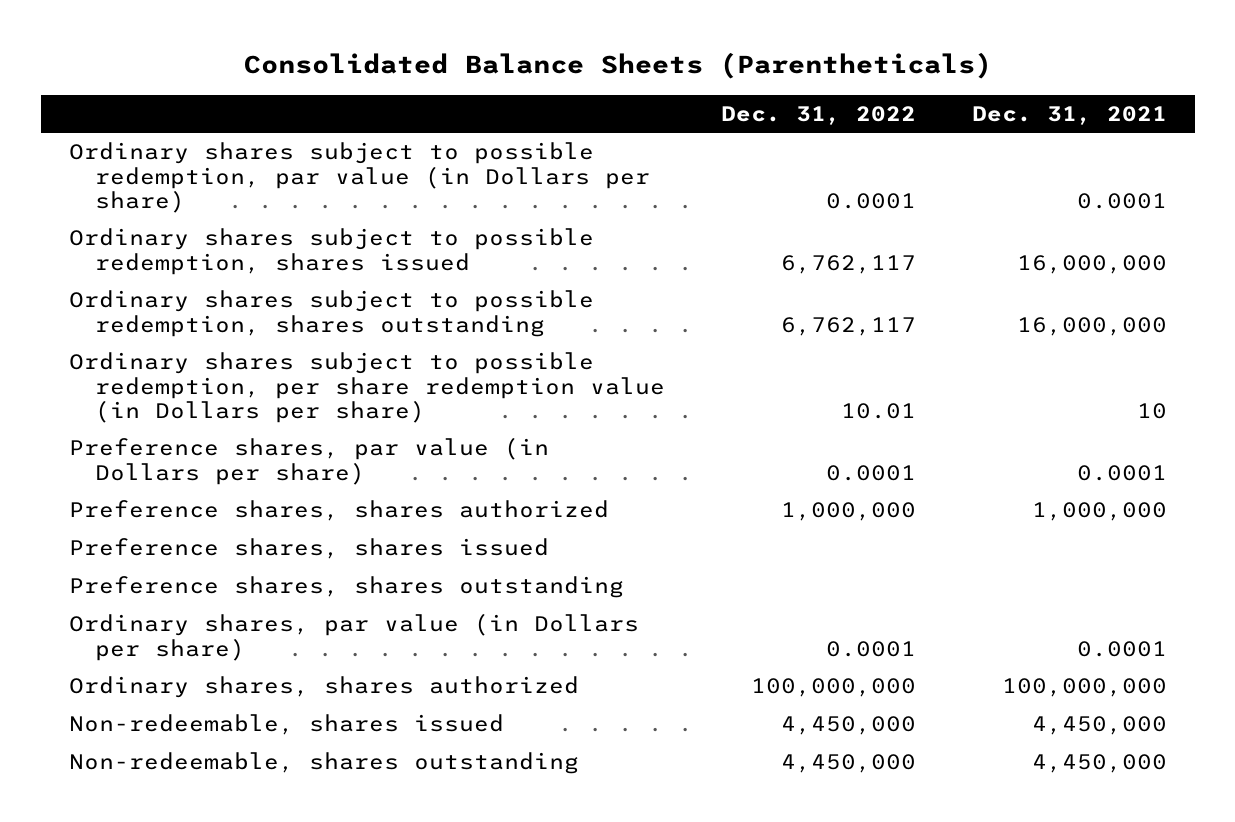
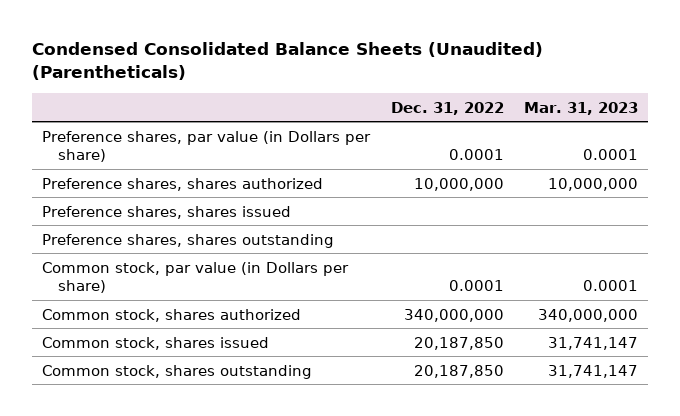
[243,52,992,80] Consolidated Balance Sheets (Parentheticals) -> [31,42,543,81] Condensed Consolidated Balance Sheets (Unaudited) (Parentheticals)
[971,105,1167,125] Dec. 31, 2021 -> none
none -> [523,101,638,115] Mar. 31, 2023
[68,142,650,213] Ordinary shares subject to possible redemption, par value (in Dollars per share) -> none
[68,228,594,275] Ordinary shares subject to possible redemption, shares issued -> none
[68,290,594,337] Ordinary shares subject to possible redemption, shares outstanding -> none
[68,352,665,423] Ordinary shares subject to possible redemption, per share redemption value (in Dollars per share) -> none
[780,502,916,522] 1,000,000 -> [413,177,504,191] 10,000,000
[68,613,639,661] Ordinary shares, par value (in Dollars per share) -> [42,261,350,294] Common stock, par value (in Dollars per share)
[68,676,579,699] Ordinary shares, shares authorized -> [42,308,302,322] Common stock, shares authorized
[750,678,916,698] 100,000,000 -> [403,308,504,322] 340,000,000
[68,714,504,736] Non-redeemable, shares issued -> [42,336,270,350] Common stock, shares issued
[780,716,916,736] 4,450,000 -> [413,336,504,350] 20,187,850
[68,752,579,775] Non-redeemable, shares outstanding -> [42,364,313,379] Common stock, shares outstanding
[780,754,916,774] 4,450,000 -> [413,364,504,378] 20,187,850

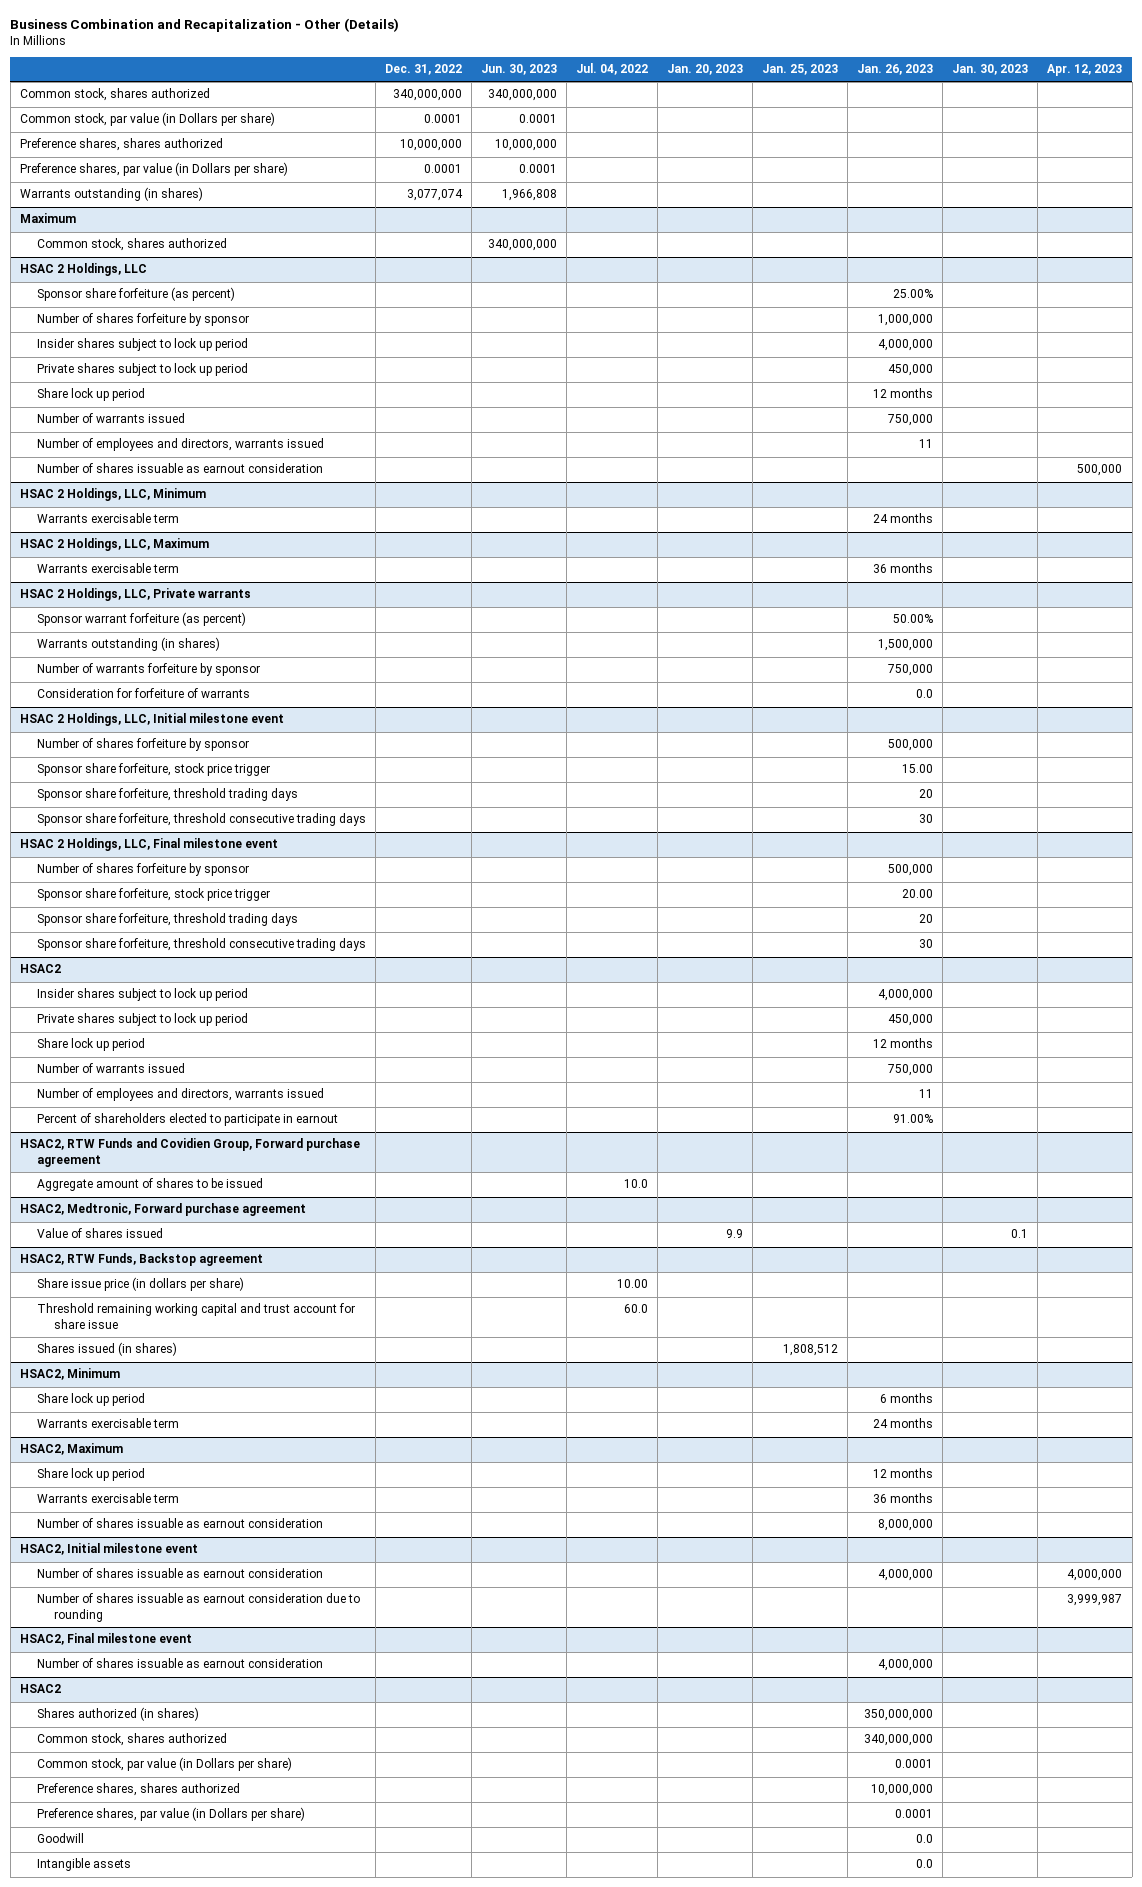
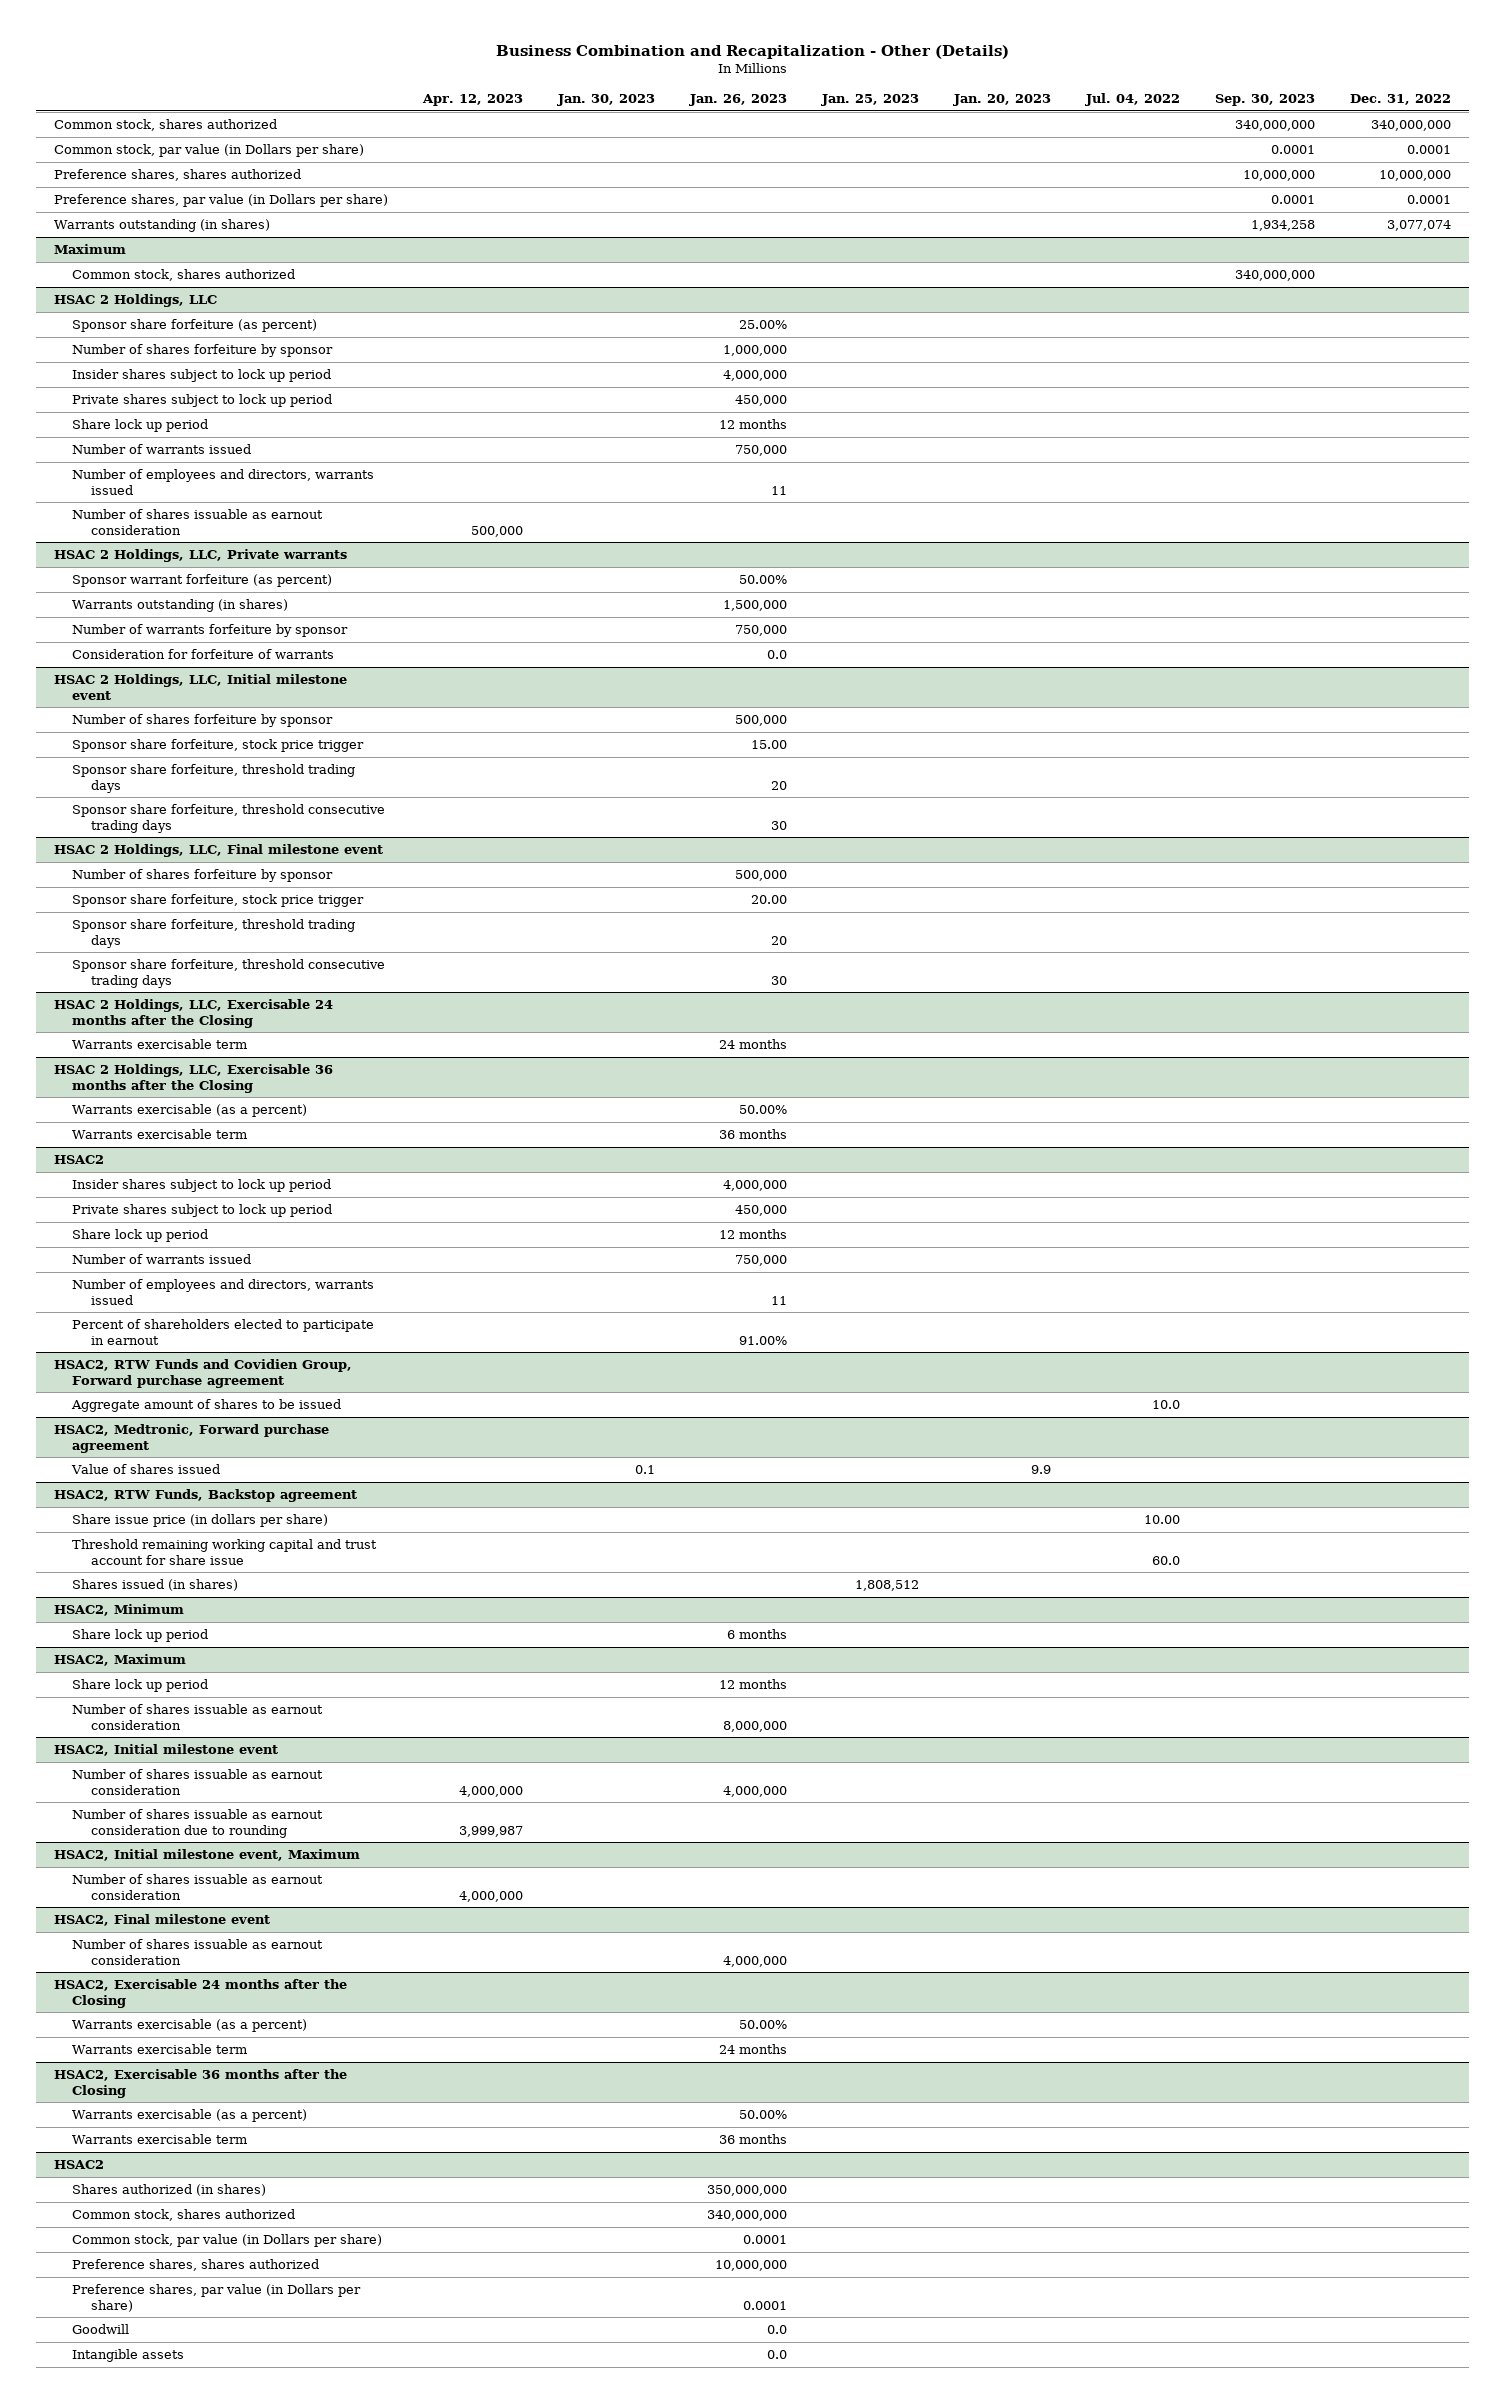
[481,63,558,75] Jun. 30, 2023 -> none
none -> [1215,94,1316,107] Sep. 30, 2023
[19,488,206,502] HSAC 2 Holdings, LLC, Minimum -> none
[37,513,180,524] Warrants exercisable term -> none
[19,538,209,552] HSAC 2 Holdings, LLC, Maximum -> none
[37,563,180,574] Warrants exercisable term -> none
none -> [53,998,333,1028] HSAC 2 Holdings, LLC, Exercisable 24 months after the Closing
none -> [72,1038,248,1049] Warrants exercisable term
none -> [53,1063,333,1093] HSAC 2 Holdings, LLC, Exercisable 36 months after the Closing
none -> [72,1103,308,1117] Warrants exercisable (as a percent)
none -> [72,1128,248,1139] Warrants exercisable term
[37,1418,180,1429] Warrants exercisable term -> none
[37,1493,180,1504] Warrants exercisable term -> none
none -> [53,1848,360,1861] HSAC2, Initial milestone event, Maximum
none -> [72,1873,324,1900] Number of shares issuable as earnout consideration
none -> [53,1978,347,2008] HSAC2, Exercisable 24 months after the Closing
none -> [72,2018,308,2032] Warrants exercisable (as a percent)
none -> [72,2043,248,2054] Warrants exercisable term
none -> [53,2068,347,2098] HSAC2, Exercisable 36 months after the Closing
none -> [72,2108,308,2122] Warrants exercisable (as a percent)
none -> [72,2133,248,2144] Warrants exercisable term

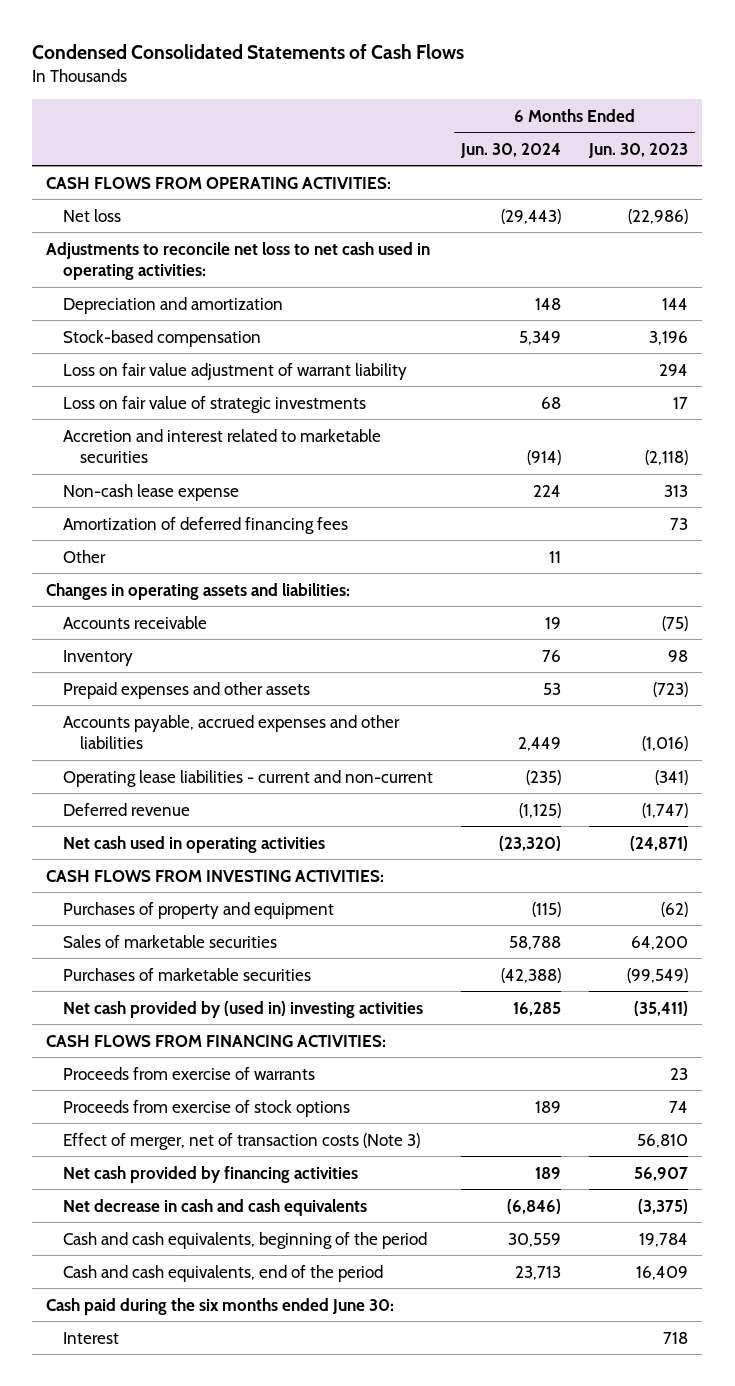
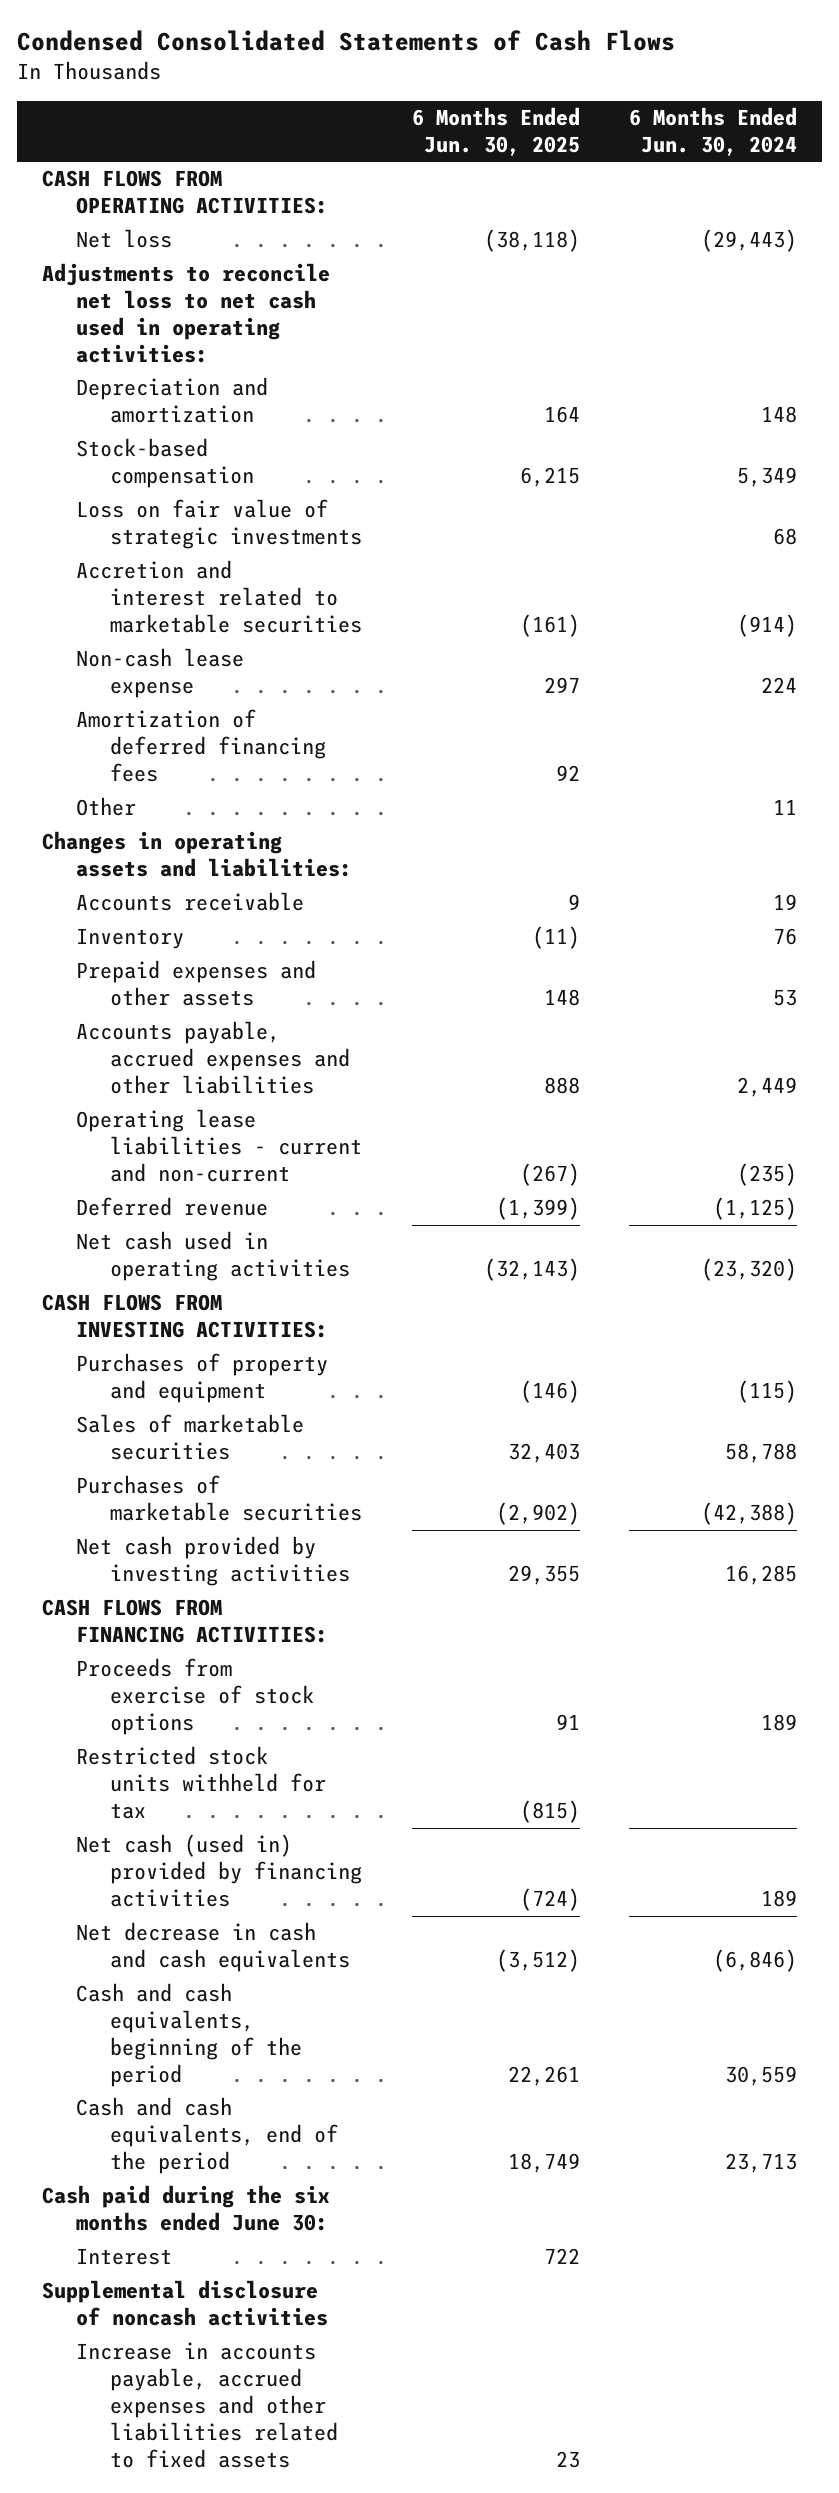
[588,142,689,158] Jun. 30, 2023 -> none
none -> [411,106,580,156] 6 Months Ended Jun. 30, 2025
[63,362,408,380] Loss on fair value adjustment of warrant liability -> none
[63,1000,424,1018] Net cash provided by (used in) investing activities -> [75,1536,350,1587] Net cash provided by investing activities
[63,1066,316,1080] Proceeds from exercise of warrants -> none
[63,1132,421,1150] Effect of merger, net of transaction costs (Note 3) -> none
none -> [75,1746,326,1820] Restricted stock units withheld for tax
[63,1165,359,1183] Net cash provided by financing activities -> [75,1834,362,1908] Net cash (used in) provided by financing activities
none -> [42,2280,328,2327] Supplemental disclosure of noncash activities
none -> [75,2342,338,2468] Increase in accounts payable, accrued expenses and other liabilities related to fixed assets

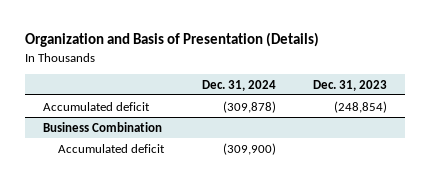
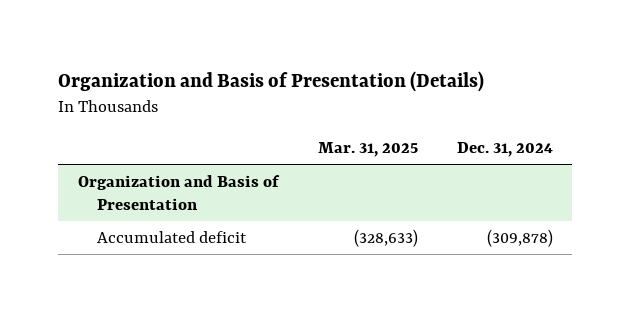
[312,79,387,91] Dec. 31, 2023 -> none
none -> [317,141,418,157] Mar. 31, 2025
none -> [77,174,280,210] Organization and Basis of Presentation
[43,121,163,132] Business Combination -> none
[58,143,166,153] Accumulated deficit -> none

